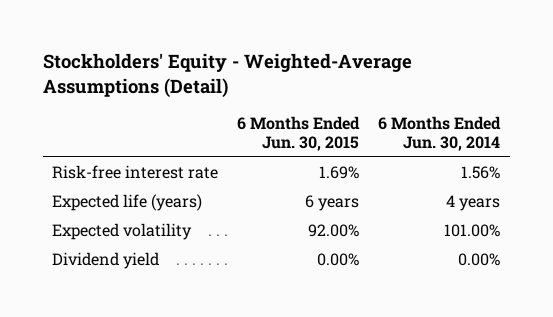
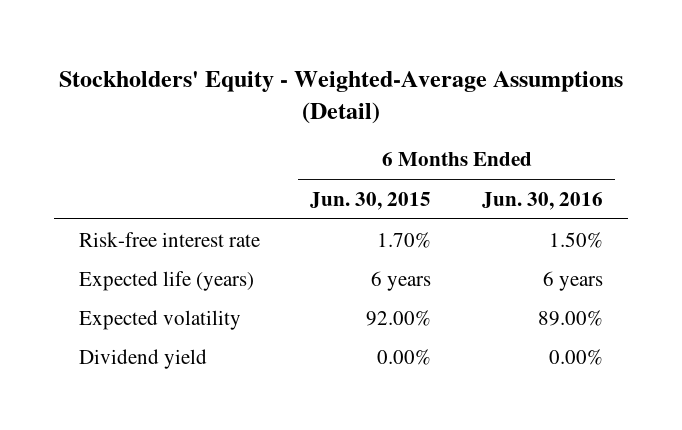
[378,116,502,152] 6 Months Ended Jun. 30, 2014 -> none
none -> [481,191,603,210] Jun. 30, 2016
[319,166,360,180] 1.69% -> [377,231,432,248] 1.70%

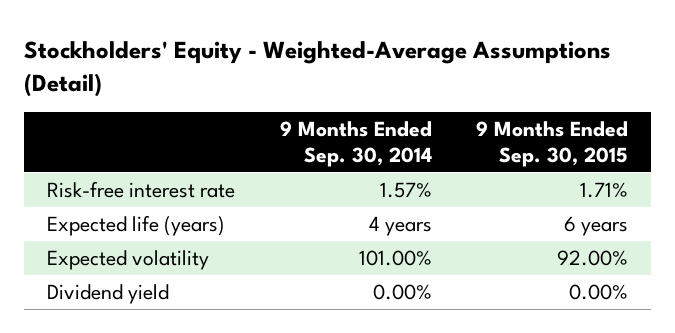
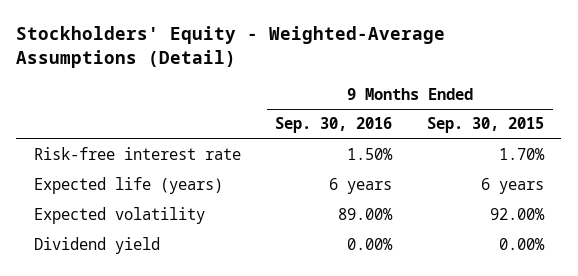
[279,121,432,167] 9 Months Ended Sep. 30, 2014 -> none
none -> [275,117,393,134] Sep. 30, 2016
[580,181,629,198] 1.71% -> [498,148,545,161] 1.70%

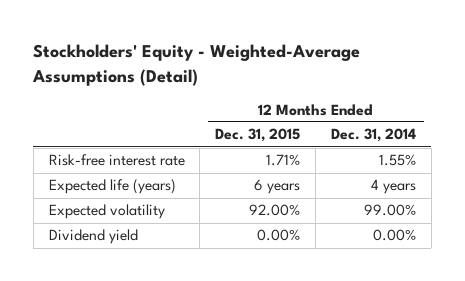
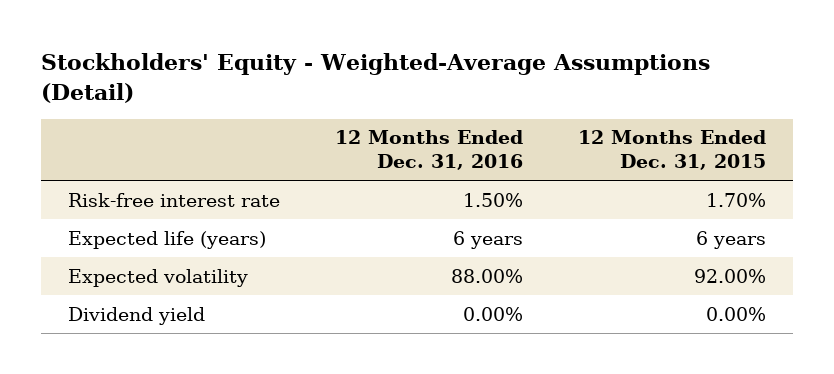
[330,128,416,143] Dec. 31, 2014 -> none
none -> [335,130,524,171] 12 Months Ended Dec. 31, 2016
[266,154,301,167] 1.71% -> [705,192,766,207] 1.70%

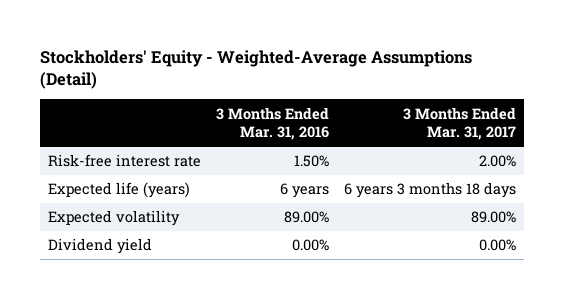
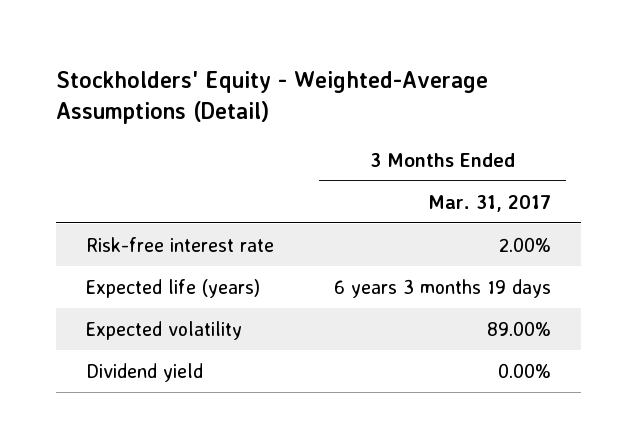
[216,106,330,141] 3 Months Ended Mar. 31, 2016 -> none
[344,182,517,199] 6 years 3 months 18 days -> [334,278,552,298] 6 years 3 months 19 days

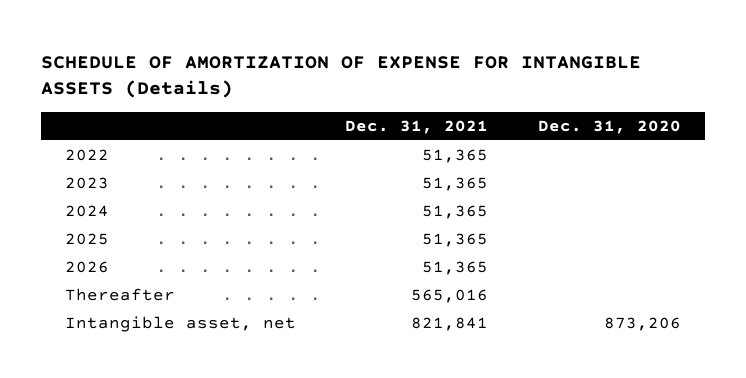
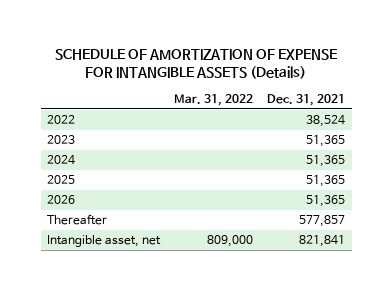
[537,119,681,134] Dec. 31, 2020 -> none
none -> [174,94,254,107] Mar. 31, 2022
[422,149,489,164] 51,365 -> [305,115,345,128] 38,524
[411,289,489,304] 565,016 -> [298,215,345,228] 577,857

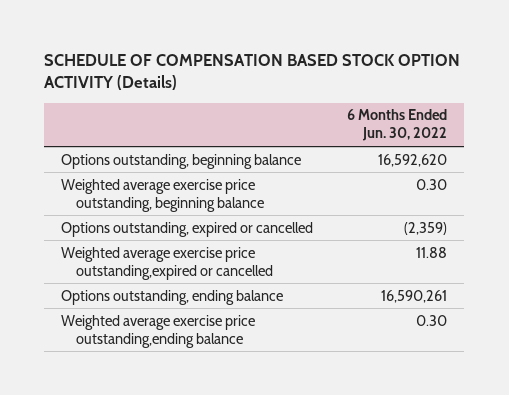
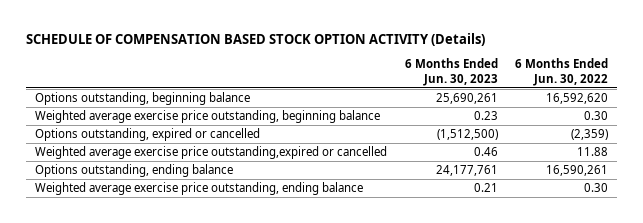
none -> [404,58,498,86] 6 Months Ended Jun. 30, 2023
[61,314,256,348] Weighted average exercise price outstanding,ending balance -> [34,182,363,196] Weighted average exercise price outstanding, ending balance

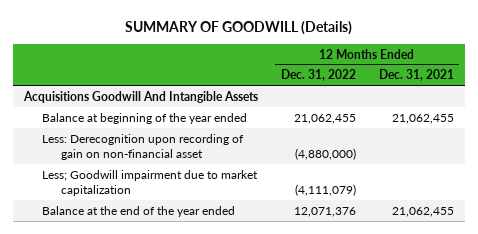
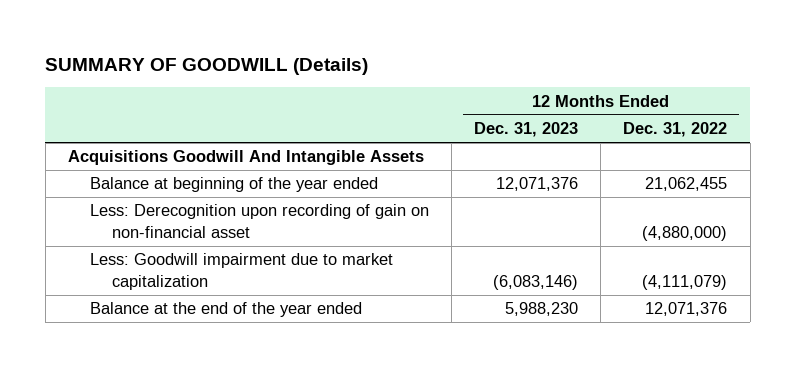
[378,69,454,82] Dec. 31, 2021 -> none
none -> [474,122,579,138] Dec. 31, 2023
[42,169,259,196] Less; Goodwill impairment due to market capitalization -> [89,253,393,290] Less: Goodwill impairment due to market capitalization

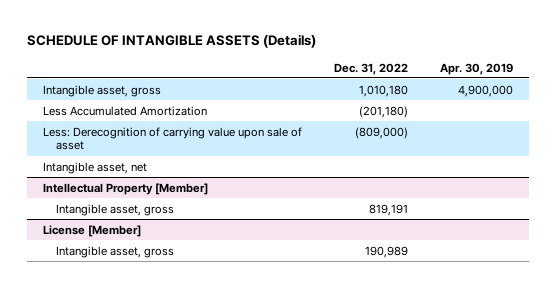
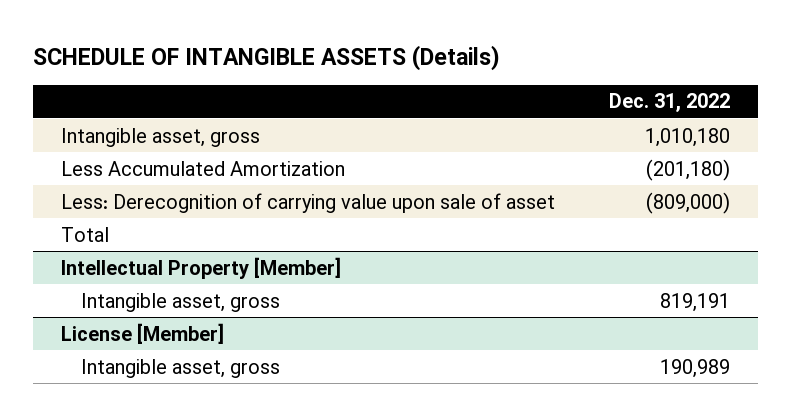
[440,62,514,75] Apr. 30, 2019 -> none
[43,161,148,174] Intangible asset, net -> [60,226,109,242] Total

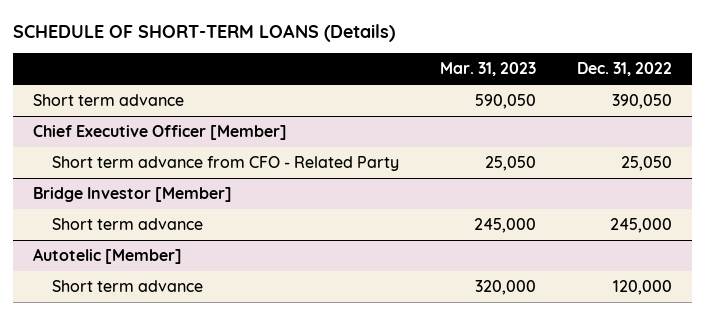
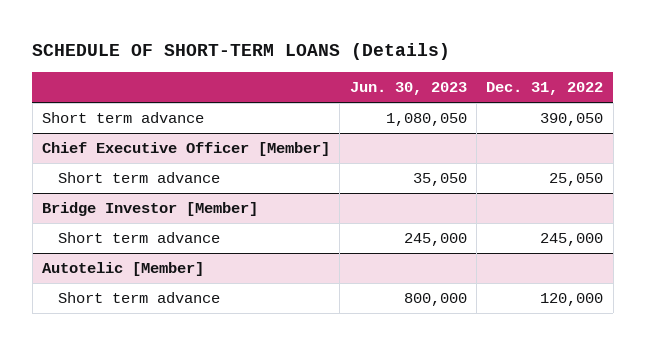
[439,62,536,77] Mar. 31, 2023 -> none
none -> [349,82,467,96] Jun. 30, 2023
[52,156,400,172] Short term advance from CFO - Related Party -> [58,172,221,184] Short term advance

